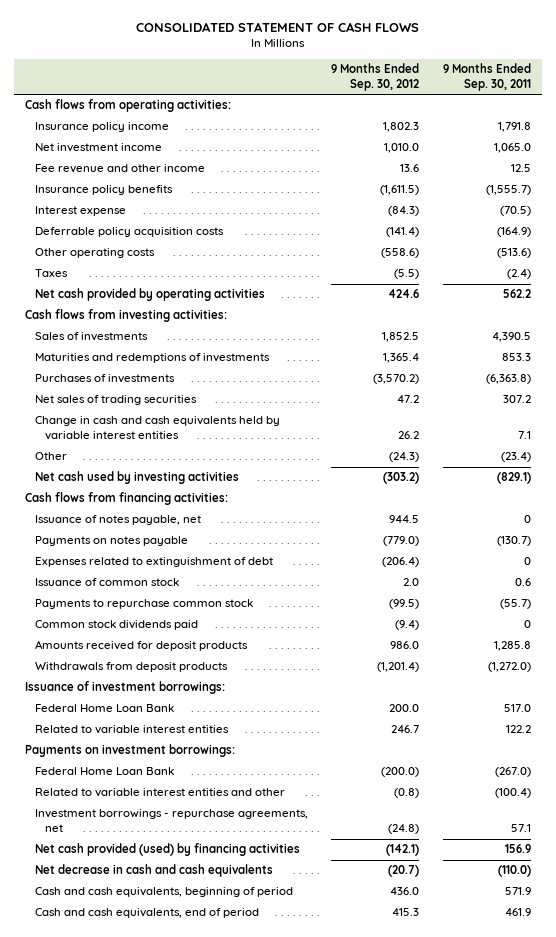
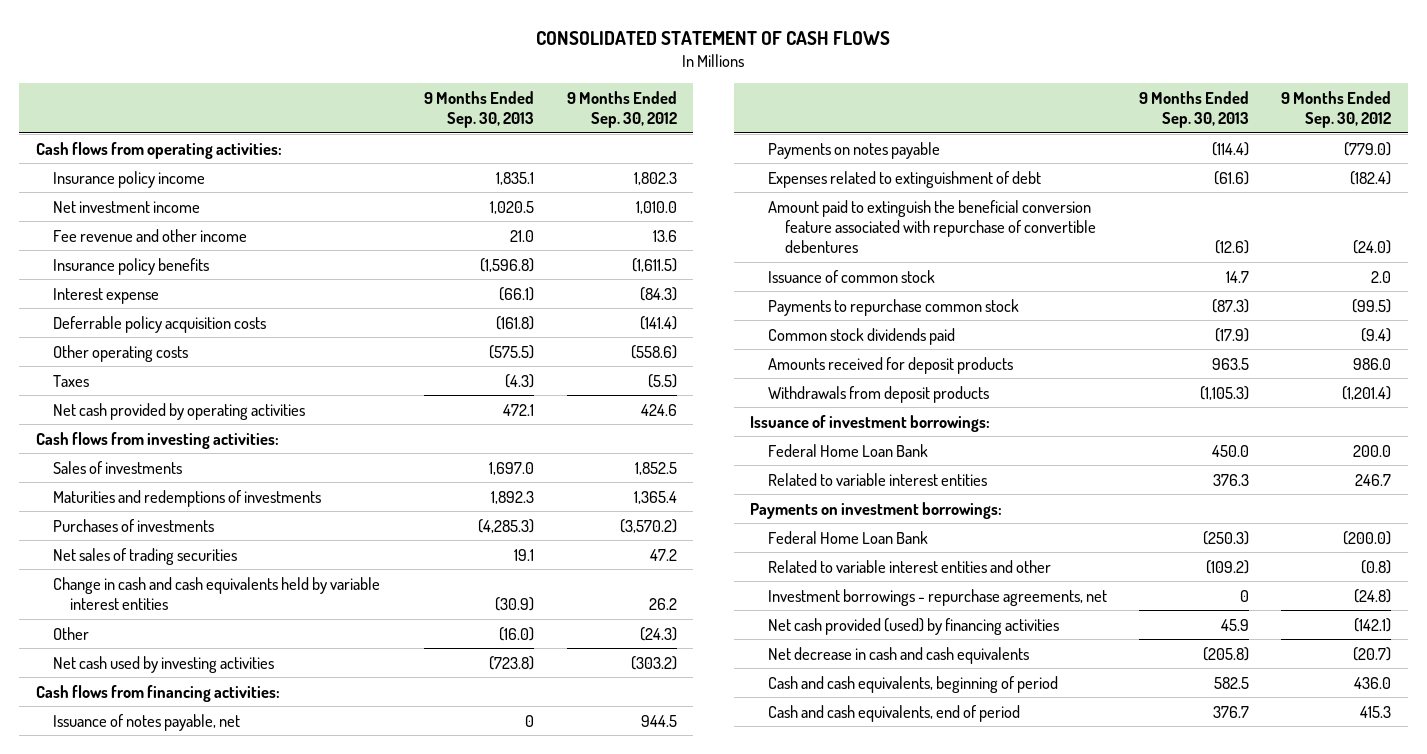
[442,63,531,92] 9 Months Ended Sep. 30, 2011 -> none
none -> [424,90,535,129] 9 Months Ended Sep. 30, 2013
[382,557,420,568] (206.4) -> [1350,170,1392,185] (182.4)
none -> [767,199,1096,254] Amount paid to extinguish the beneficial conversion feature associated with repurchase of convertible debentures

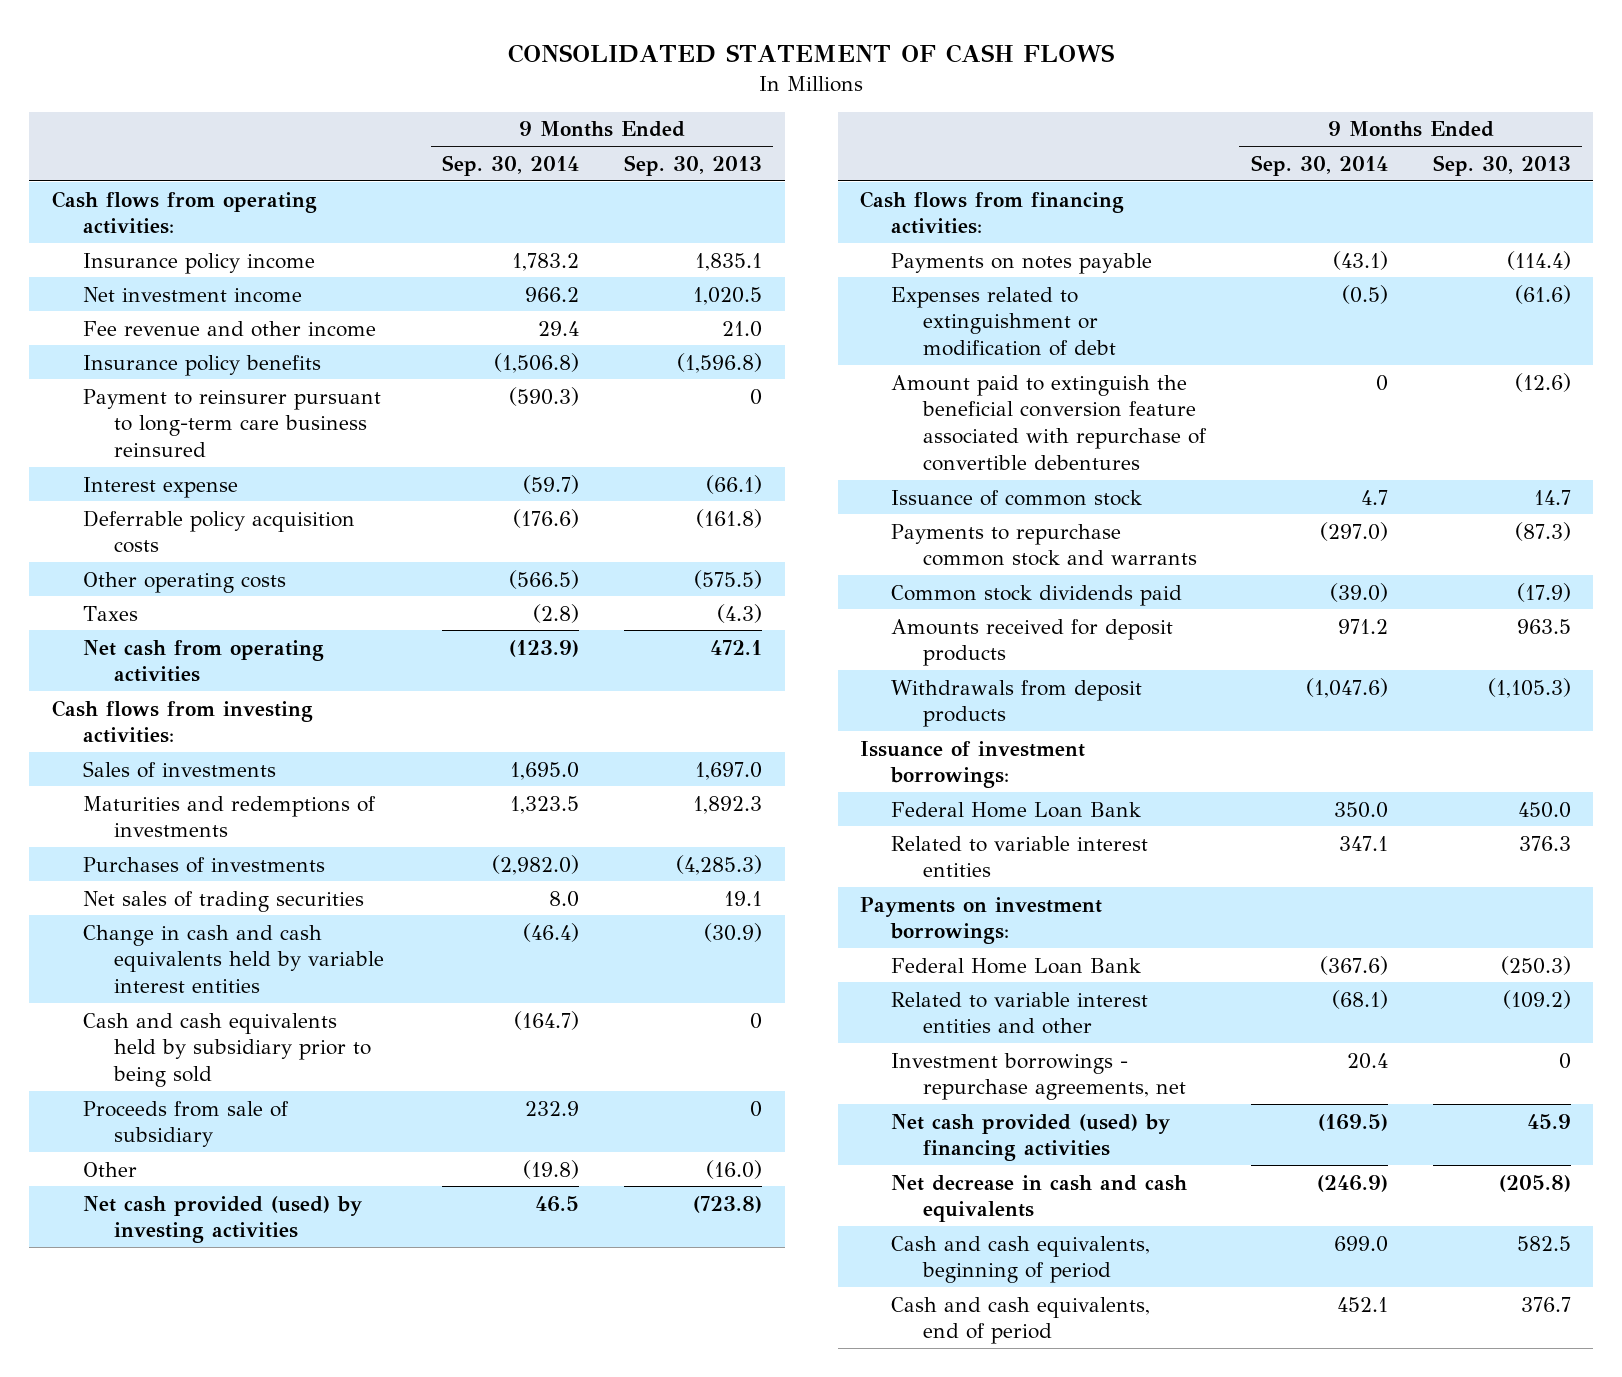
[566,90,677,129] 9 Months Ended Sep. 30, 2012 -> none
none -> [442,154,580,176] Sep. 30, 2014
none -> [82,388,381,458] Payment to reinsurer pursuant to long-term care business reinsured
[53,402,306,420] Net cash provided by operating activities -> [82,639,324,683] Net cash from operating activities
none -> [82,1012,372,1088] Cash and cash equivalents held by subsidiary prior to being sold
none -> [82,1100,289,1148] Proceeds from sale of subsidiary
[53,655,275,673] Net cash used by investing activities -> [82,1195,362,1244] Net cash provided (used) by investing activities
[53,713,241,731] Issuance of notes payable, net -> none
[767,170,1041,188] Expenses related to extinguishment of debt -> [891,286,1116,357] Expenses related to extinguishment or modification of debt
[767,298,1019,316] Payments to repurchase common stock -> [891,523,1197,567] Payments to repurchase common stock and warrants

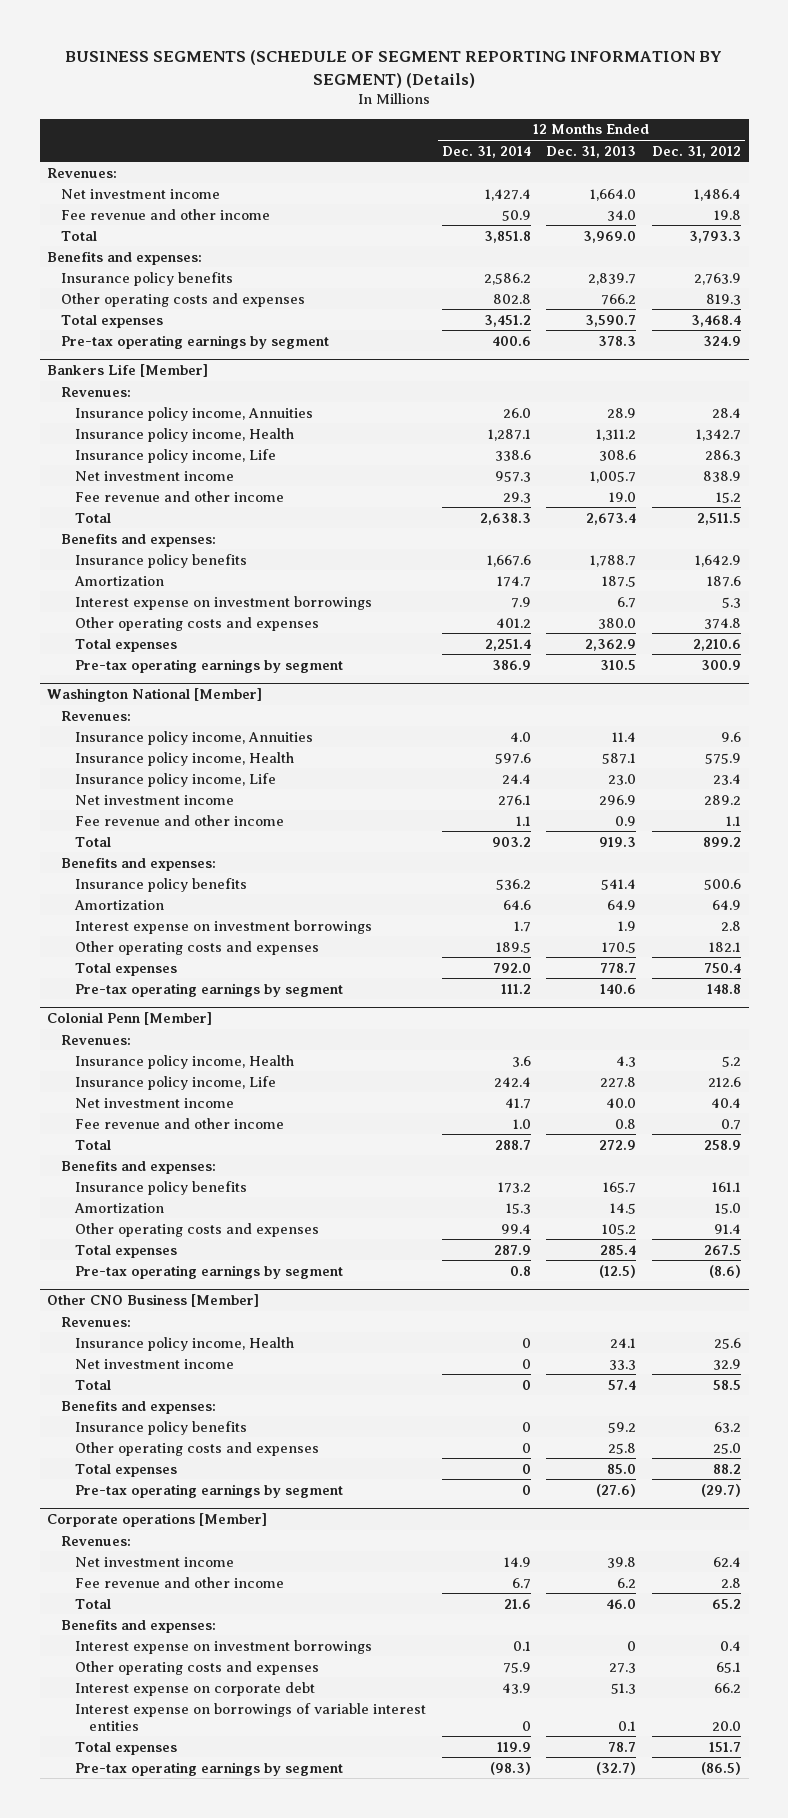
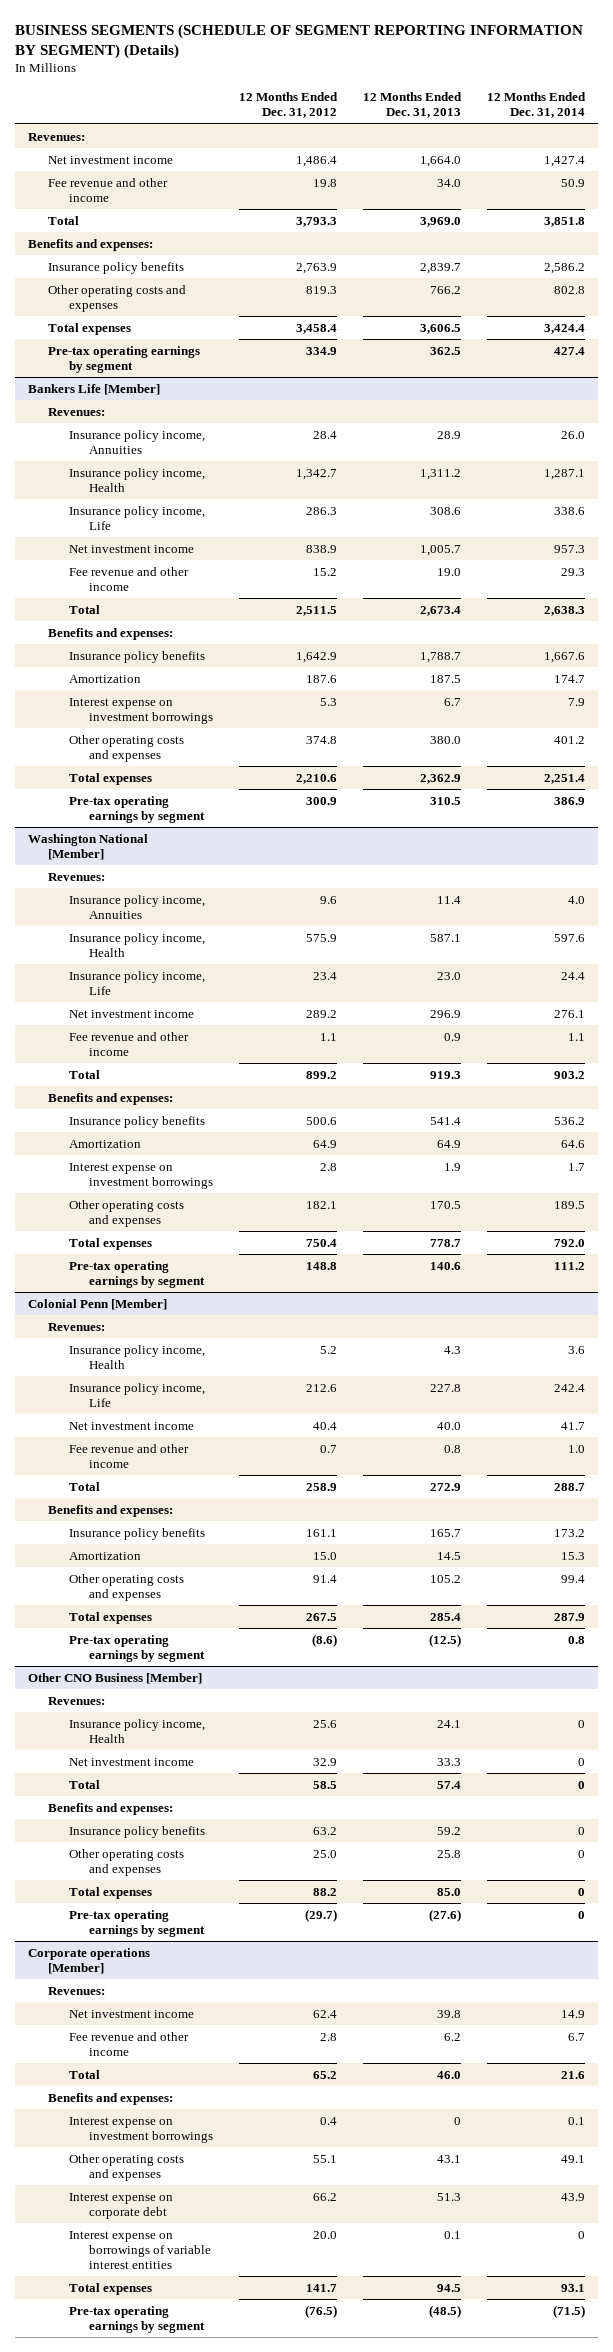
[483,314,531,327] 3,451.2 -> [543,323,585,334] 3,424.4
[585,314,637,327] 3,590.7 -> [419,323,461,334] 3,606.5
[690,314,741,327] 3,468.4 -> [296,323,338,334] 3,458.4
[491,335,531,346] 400.6 -> [553,346,585,355] 427.4
[598,335,637,346] 378.3 -> [429,346,461,355] 362.5
[702,335,741,346] 324.9 -> [306,346,338,355] 334.9
[502,1661,531,1673] 75.9 -> [560,2154,585,2163] 49.1
[609,1662,637,1673] 27.3 -> [436,2154,461,2163] 43.1
[715,1661,741,1673] 65.1 -> [313,2154,338,2163] 55.1
[496,1741,531,1752] 119.9 -> [560,2283,585,2292] 93.1
[608,1741,637,1752] 78.7 -> [436,2283,461,2292] 94.5
[708,1741,741,1752] 151.7 -> [306,2283,338,2292] 141.7
[489,1761,531,1775] (98.3) -> [552,2304,585,2318] (71.5)
[596,1761,637,1775] (32.7) -> [428,2304,461,2318] (48.5)
[700,1761,741,1775] (86.5) -> [305,2304,338,2318] (76.5)

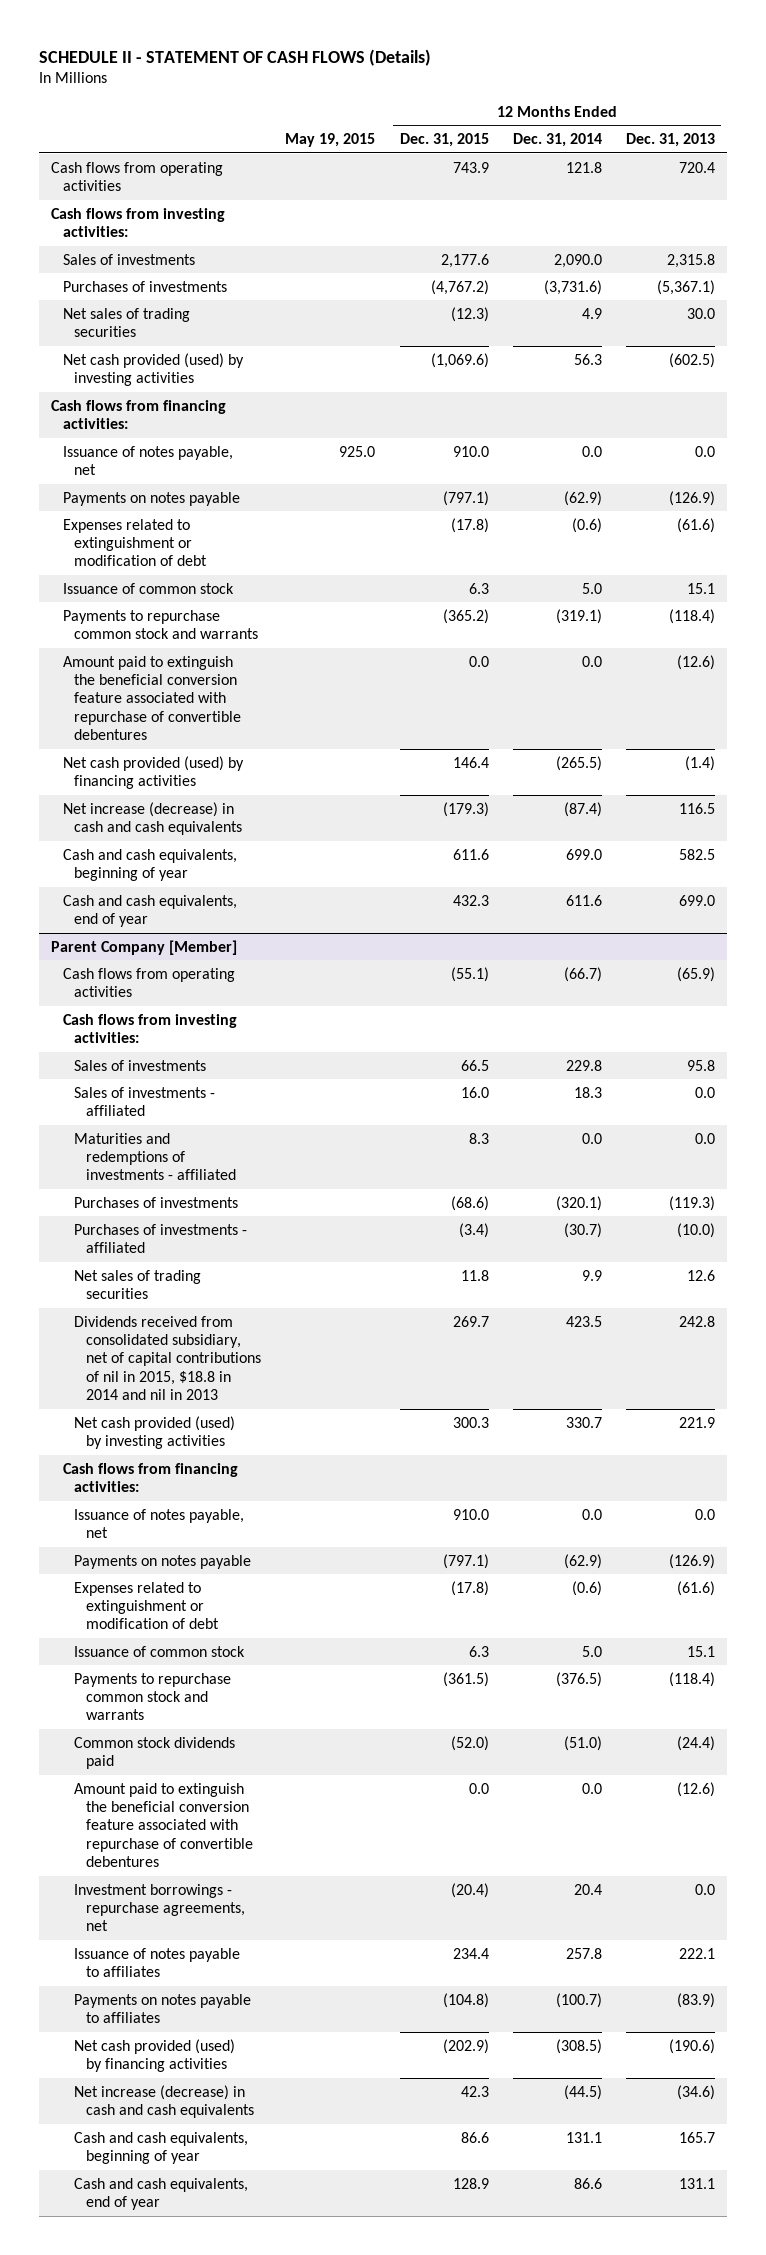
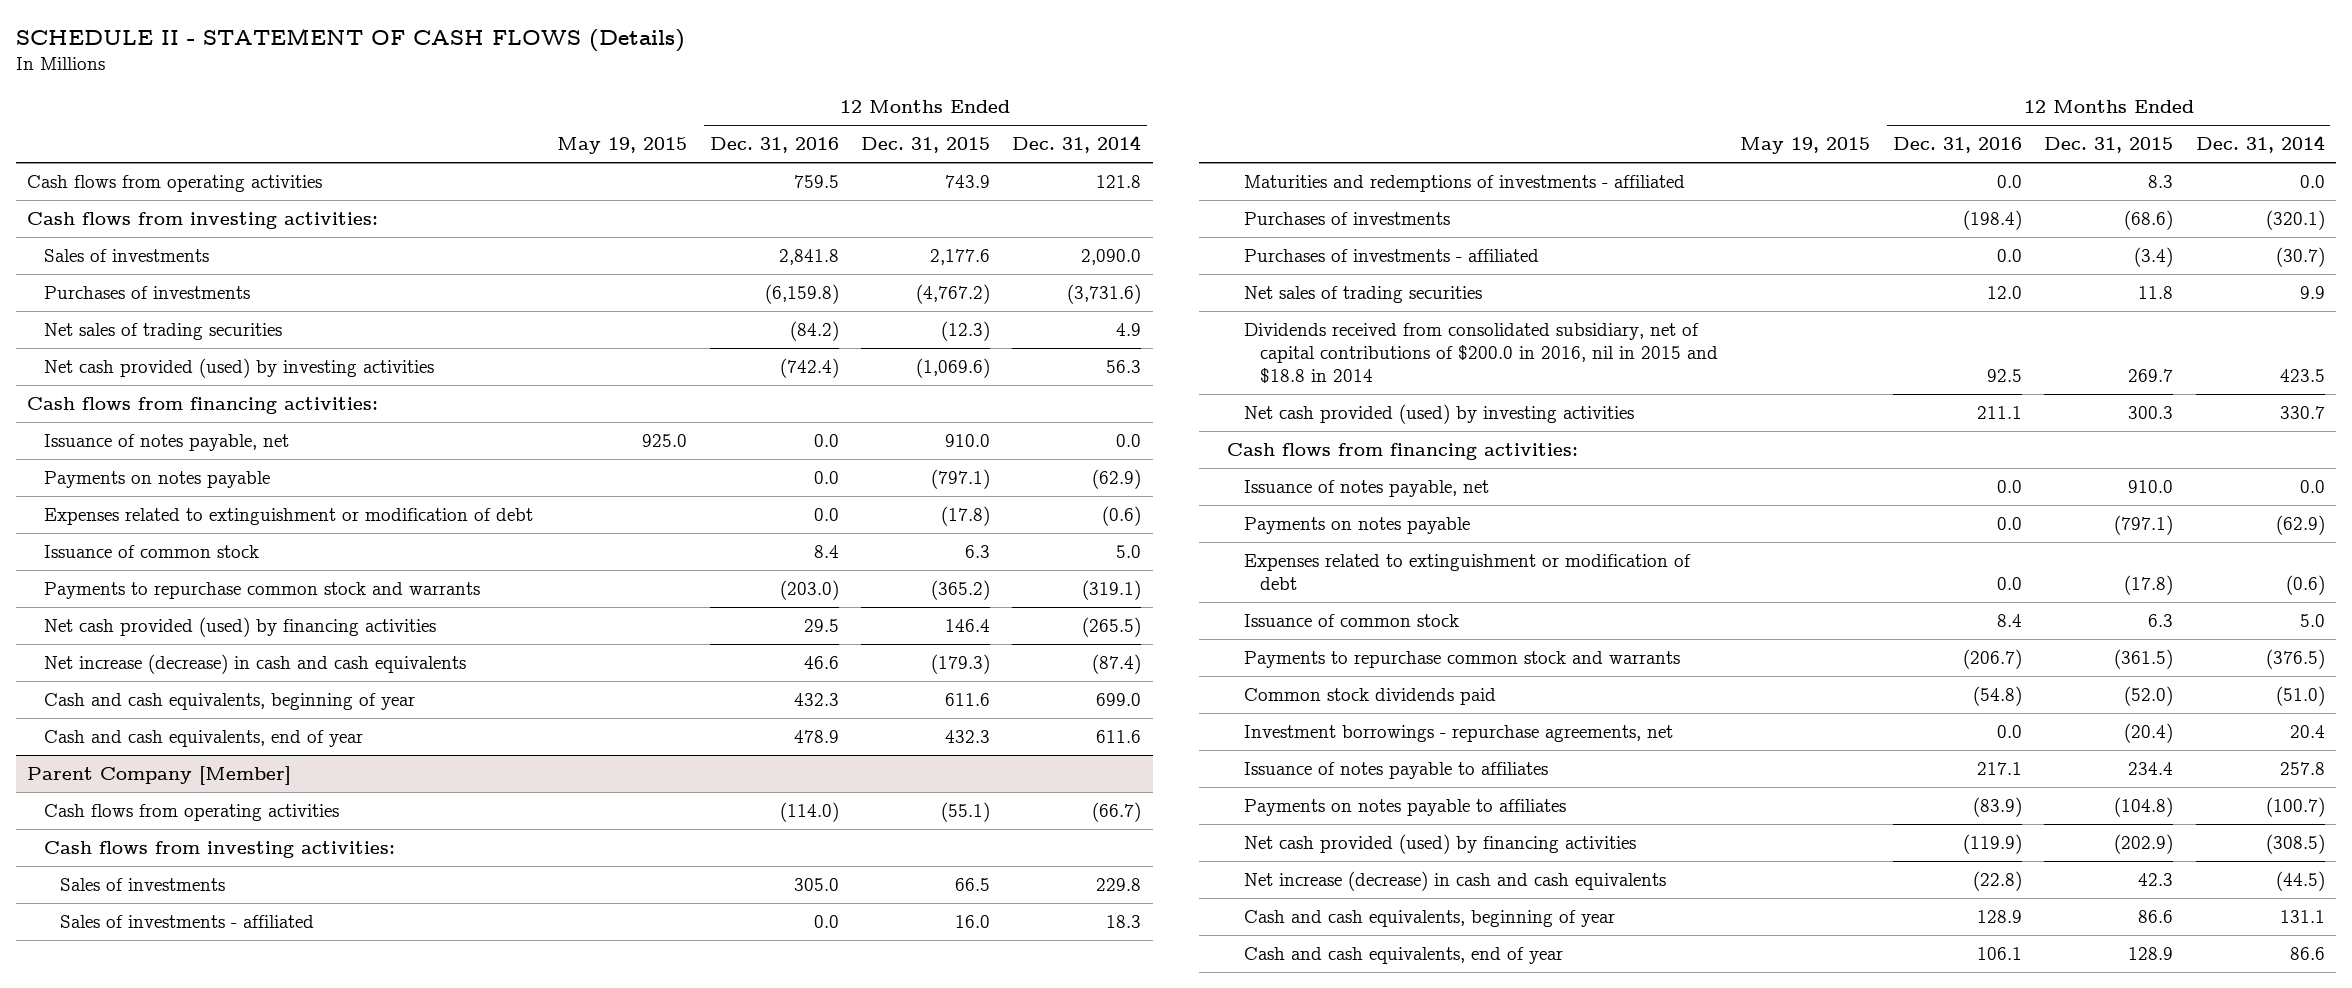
[626,133,716,148] Dec. 31, 2013 -> none
none -> [709,137,839,154] Dec. 31, 2016
[62,655,242,741] Amount paid to extinguish the beneficial conversion feature associated with repurchase of convertible debentures -> none
[74,1315,262,1401] Dividends received from consolidated subsidiary, net of capital contributions of nil in 2015, $18.8 in 2014 and nil in 2013 -> [1243,322,1719,384] Dividends received from consolidated subsidiary, net of capital contributions of $200.0 in 2016, nil in 2015 and $18.8 in 2014
[74,1782,254,1868] Amount paid to extinguish the beneficial conversion feature associated with repurchase of convertible debentures -> none

